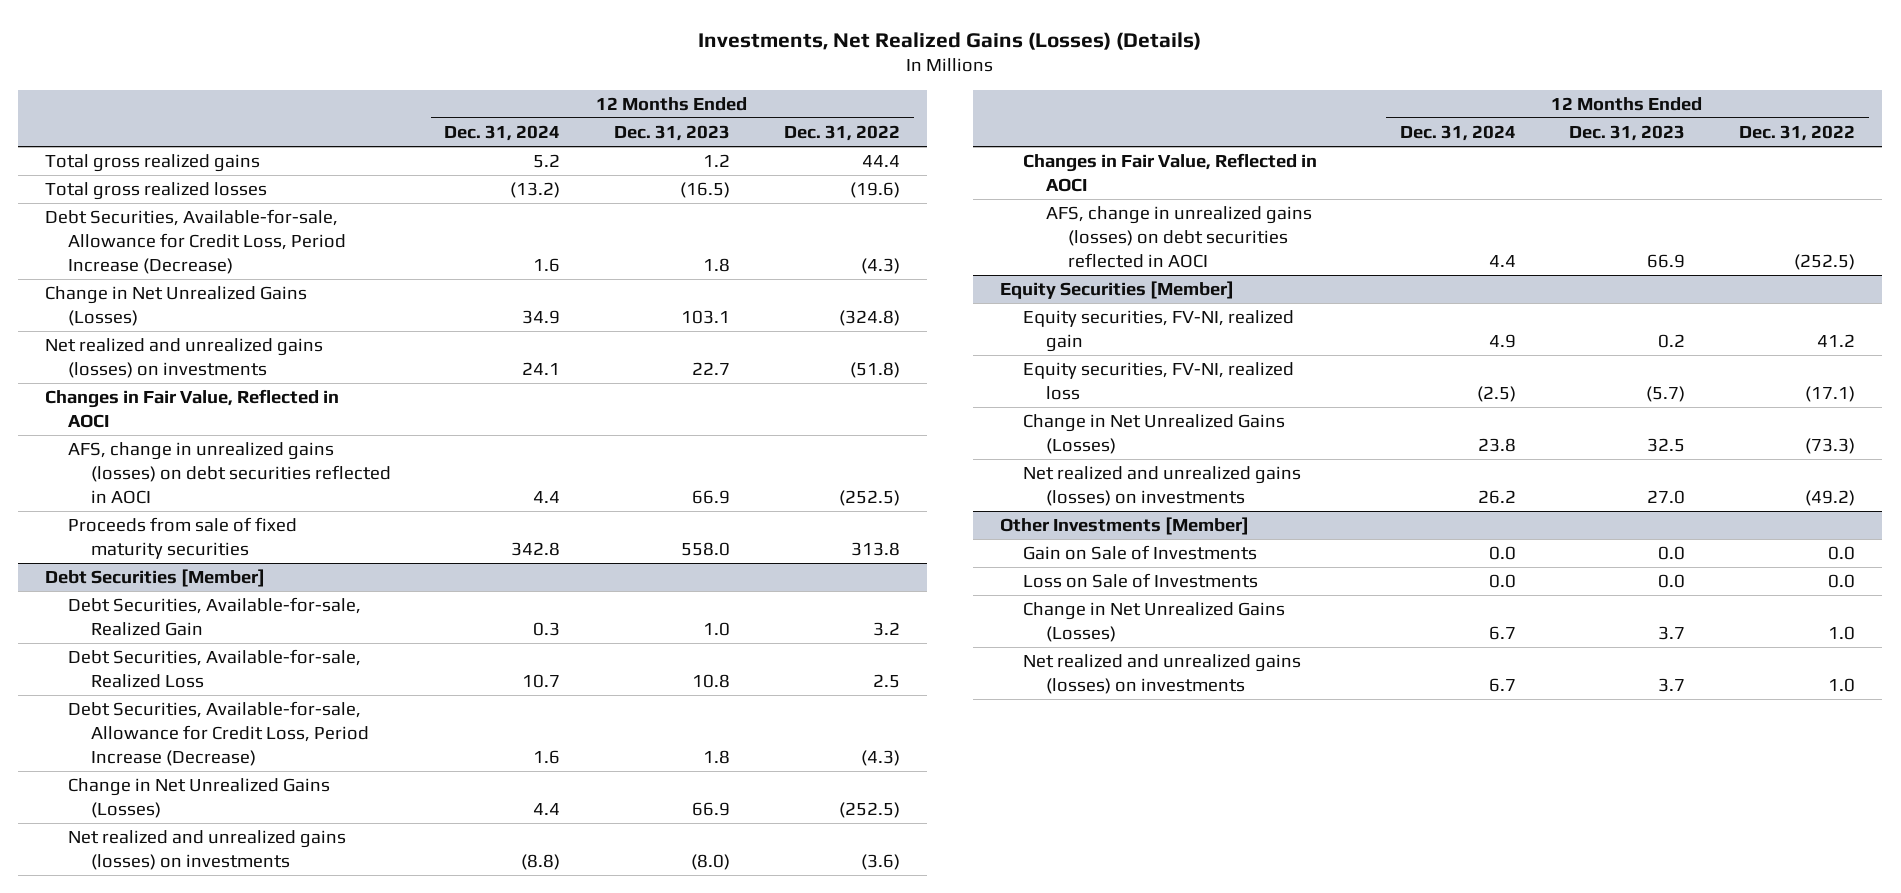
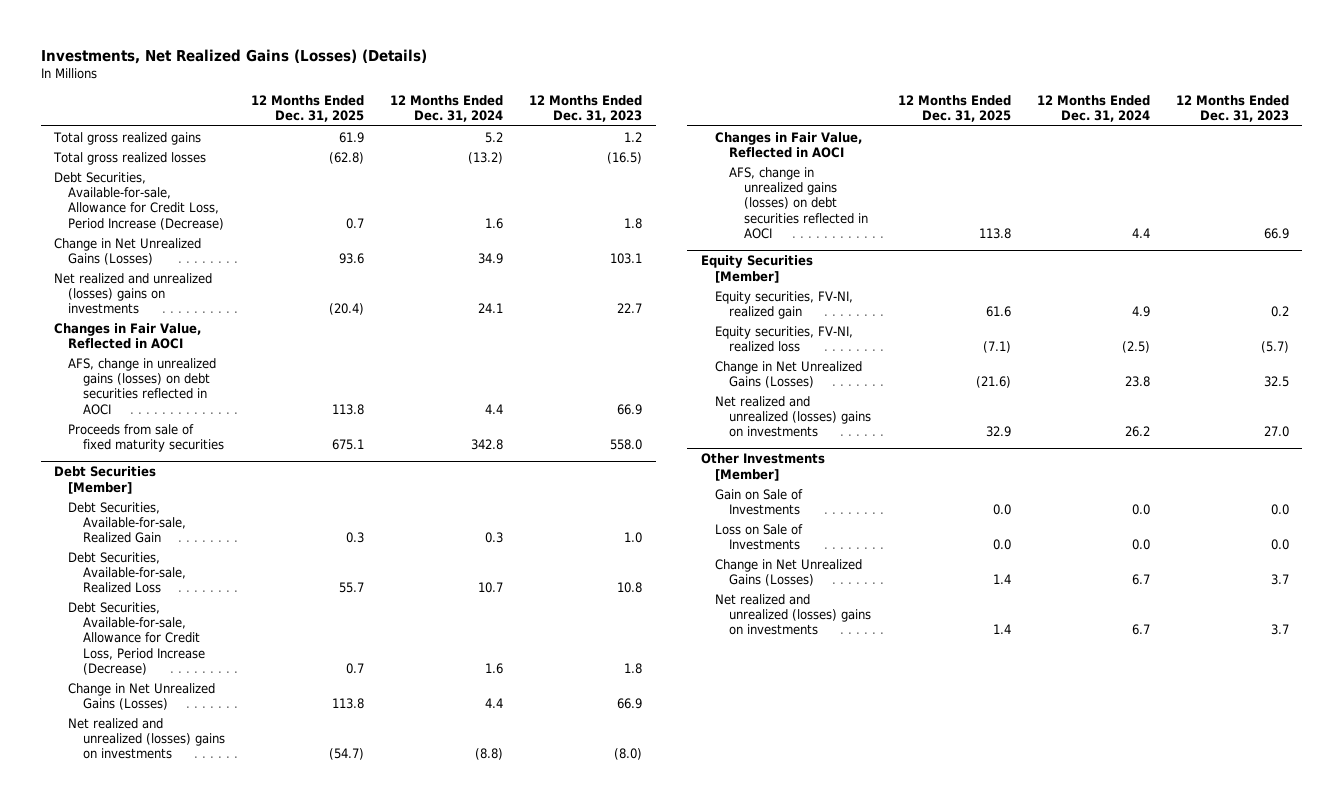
[784,124,901,141] Dec. 31, 2022 -> none
none -> [250,95,364,123] 12 Months Ended Dec. 31, 2025
[45,338,324,378] Net realized and unrealized gains (losses) on investments -> [53,272,212,315] Net realized and unrealized (losses) gains on investments
[67,830,346,870] Net realized and unrealized gains (losses) on investments -> [68,717,225,760] Net realized and unrealized (losses) gains on investments
[1022,466,1301,506] Net realized and unrealized gains (losses) on investments -> [714,395,872,438] Net realized and unrealized (losses) gains on investments
[1022,654,1301,694] Net realized and unrealized gains (losses) on investments -> [714,593,872,636] Net realized and unrealized (losses) gains on investments

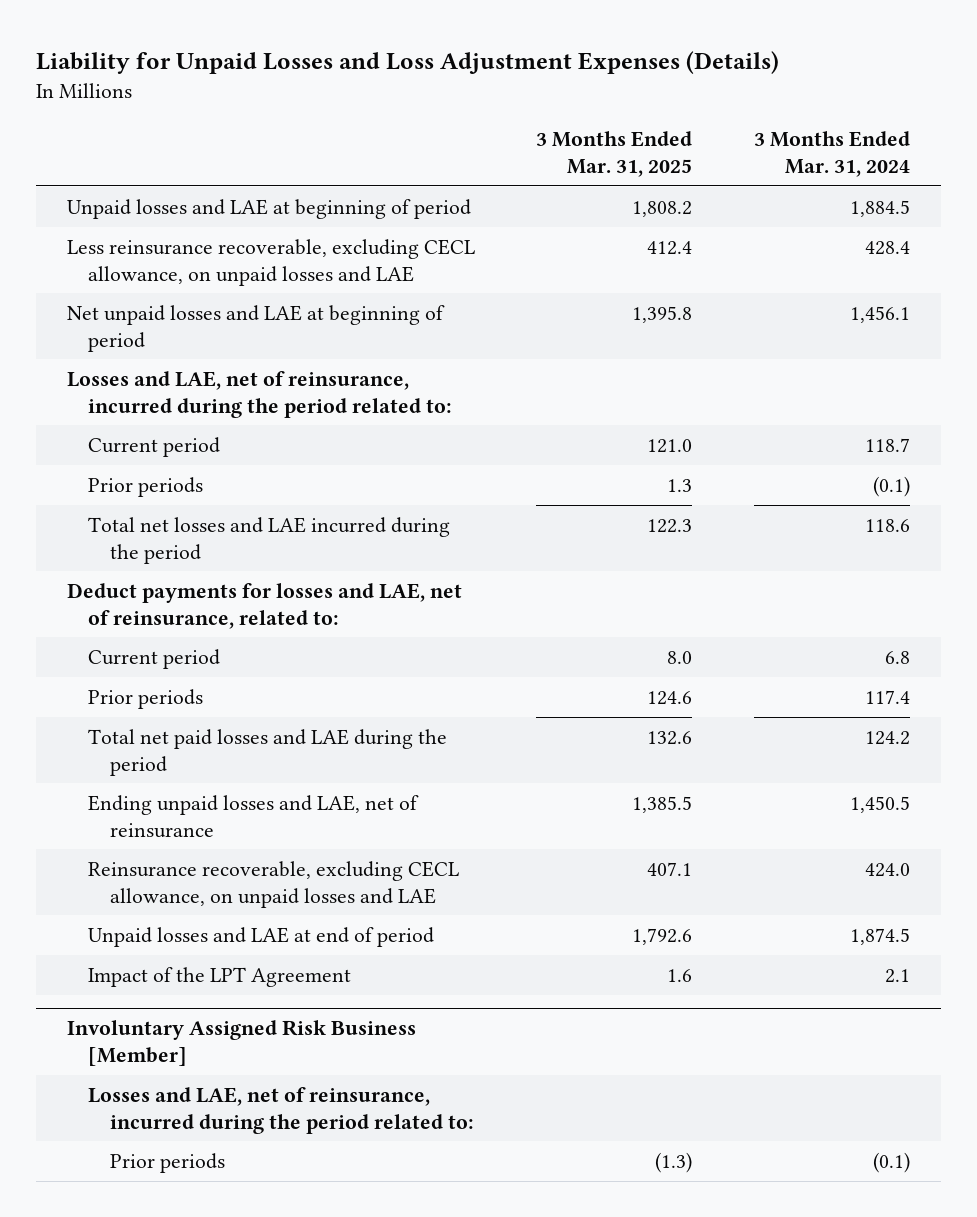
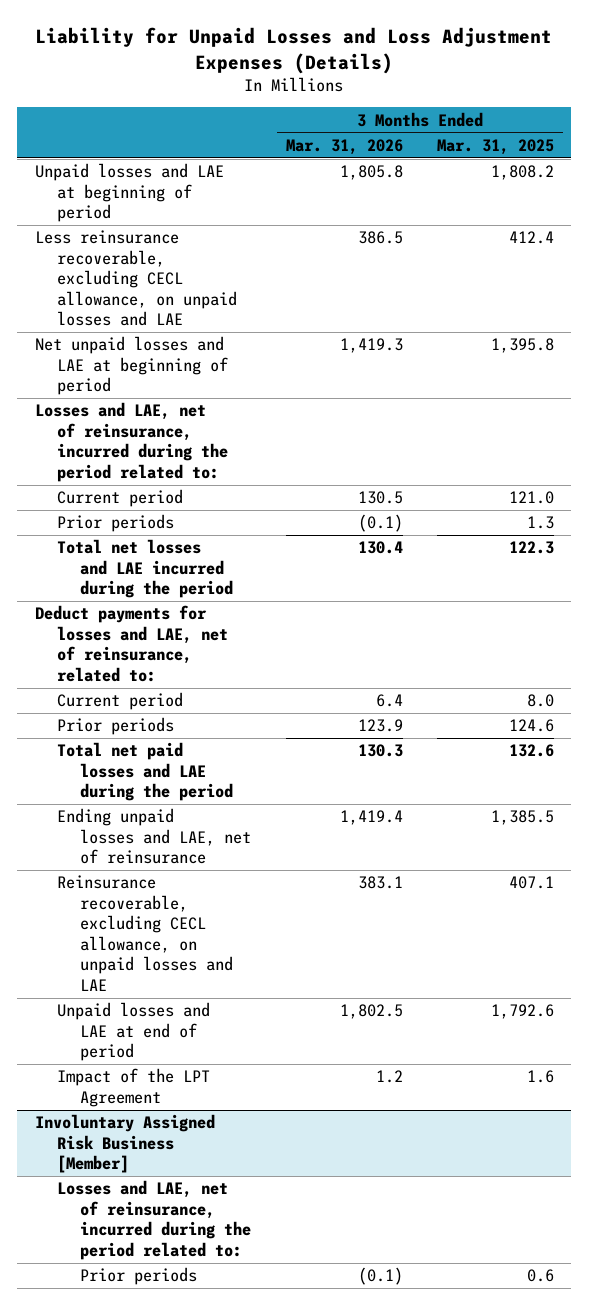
[754,131,911,178] 3 Months Ended Mar. 31, 2024 -> none
none -> [285,138,403,155] Mar. 31, 2026
[655,1151,693,1173] (1.3) -> [527,1269,555,1283] 0.6

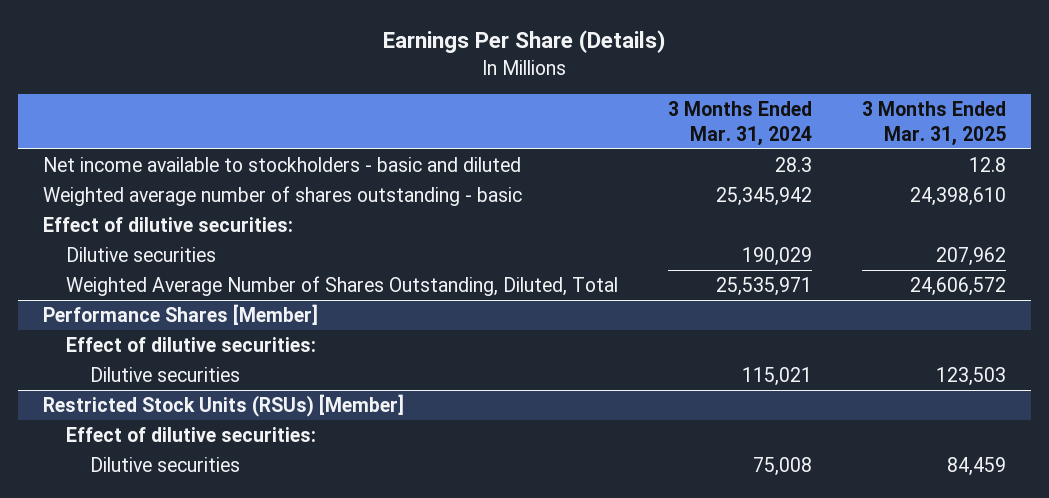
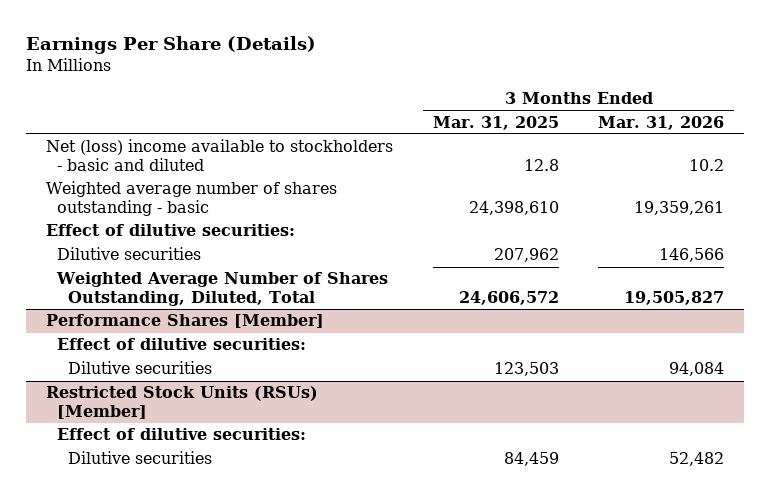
[668,101,813,146] 3 Months Ended Mar. 31, 2024 -> none
none -> [598,115,725,130] Mar. 31, 2026
[42,156,521,172] Net income available to stockholders - basic and diluted -> [46,139,394,172] Net (loss) income available to stockholders - basic and diluted

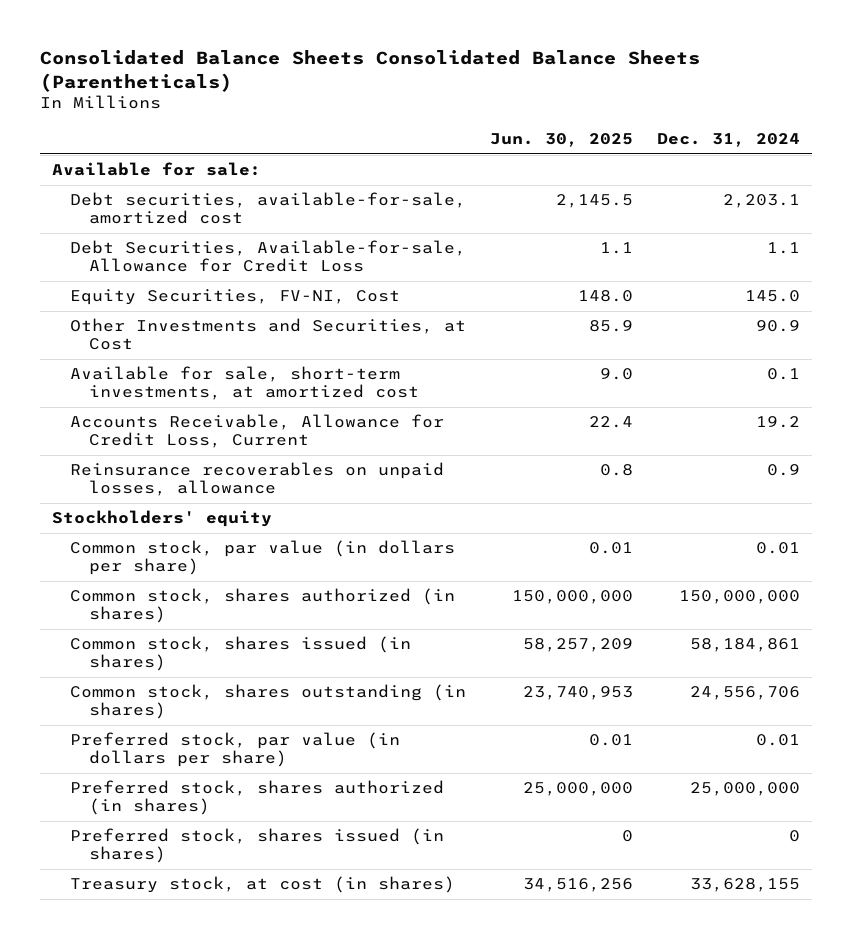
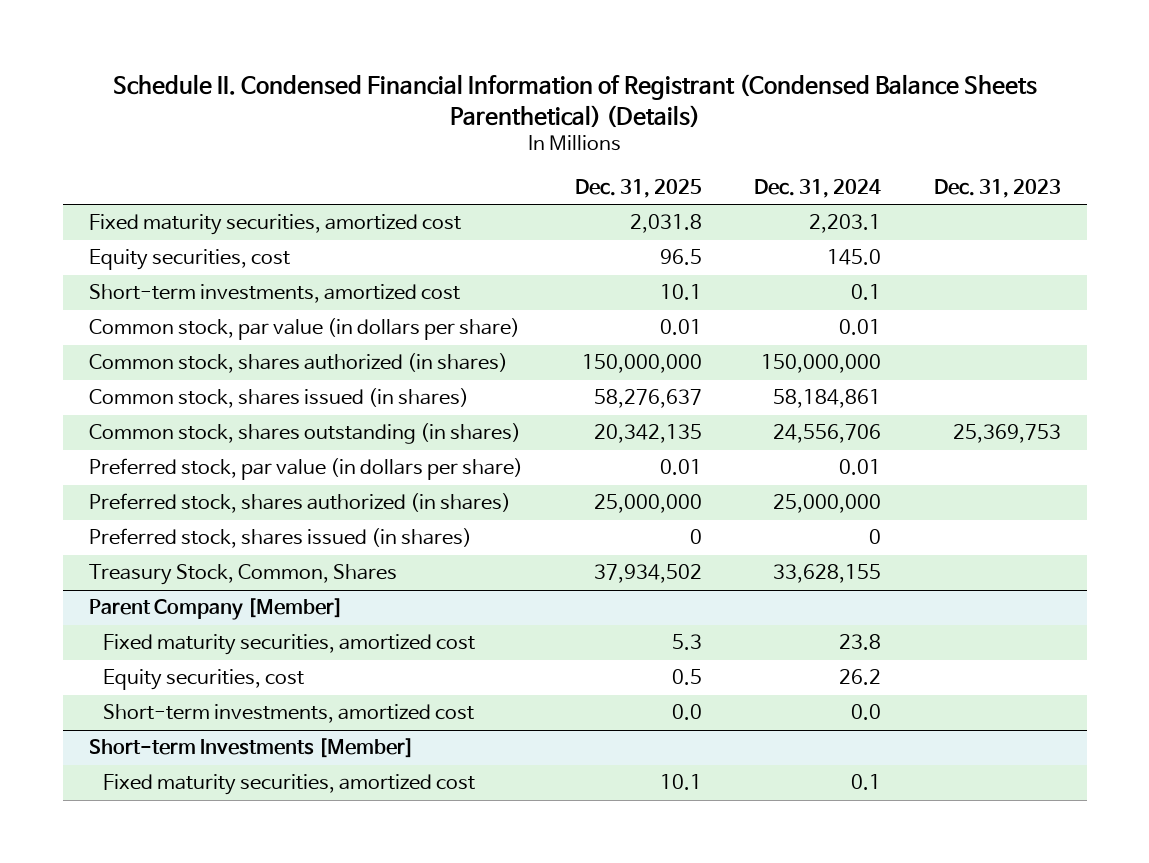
[39,49,700,92] Consolidated Balance Sheets Consolidated Balance Sheets (Parentheticals) -> [112,74,1037,128] Schedule II. Condensed Financial Information of Registrant (Condensed Balance Sheets Parenthetical) (Details)
[489,133,633,148] Jun. 30, 2025 -> none
none -> [575,179,703,199] Dec. 31, 2025
none -> [933,179,1061,199] Dec. 31, 2023
[51,162,261,177] Available for sale: -> none
[70,240,467,273] Debt Securities, Available-for-sale, Allowance for Credit Loss -> none
[70,318,467,351] Other Investments and Securities, at Cost -> none
[70,414,445,449] Accounts Receivable, Allowance for Credit Loss, Current -> none
[70,462,445,497] Reinsurance recoverables on unpaid losses, allowance -> none
[51,510,272,528] Stockholders' equity -> none
[70,192,467,225] Debt securities, available-for-sale, amortized cost -> [88,214,461,236] Fixed maturity securities, amortized cost
[70,289,401,306] Equity Securities, FV-NI, Cost -> [88,249,290,271] Equity securities, cost
[70,366,419,401] Available for sale, short-term investments, at amortized cost -> [88,284,460,304] Short-term investments, amortized cost
[70,876,456,894] Treasury stock, at cost (in shares) -> [88,564,397,586] Treasury Stock, Common, Shares
none -> [88,598,343,621] Parent Company [Member]
none -> [102,634,475,656] Fixed maturity securities, amortized cost
none -> [102,669,304,691] Equity securities, cost
none -> [102,704,474,724] Short-term investments, amortized cost
none -> [88,738,414,759] Short-term Investments [Member]
none -> [102,774,475,796] Fixed maturity securities, amortized cost

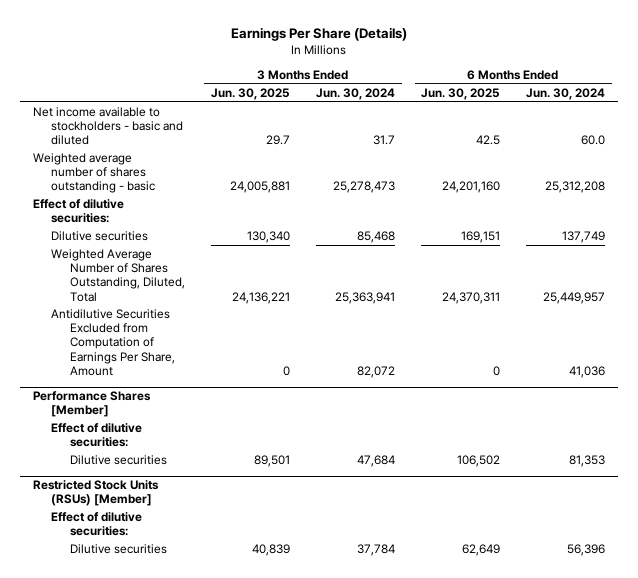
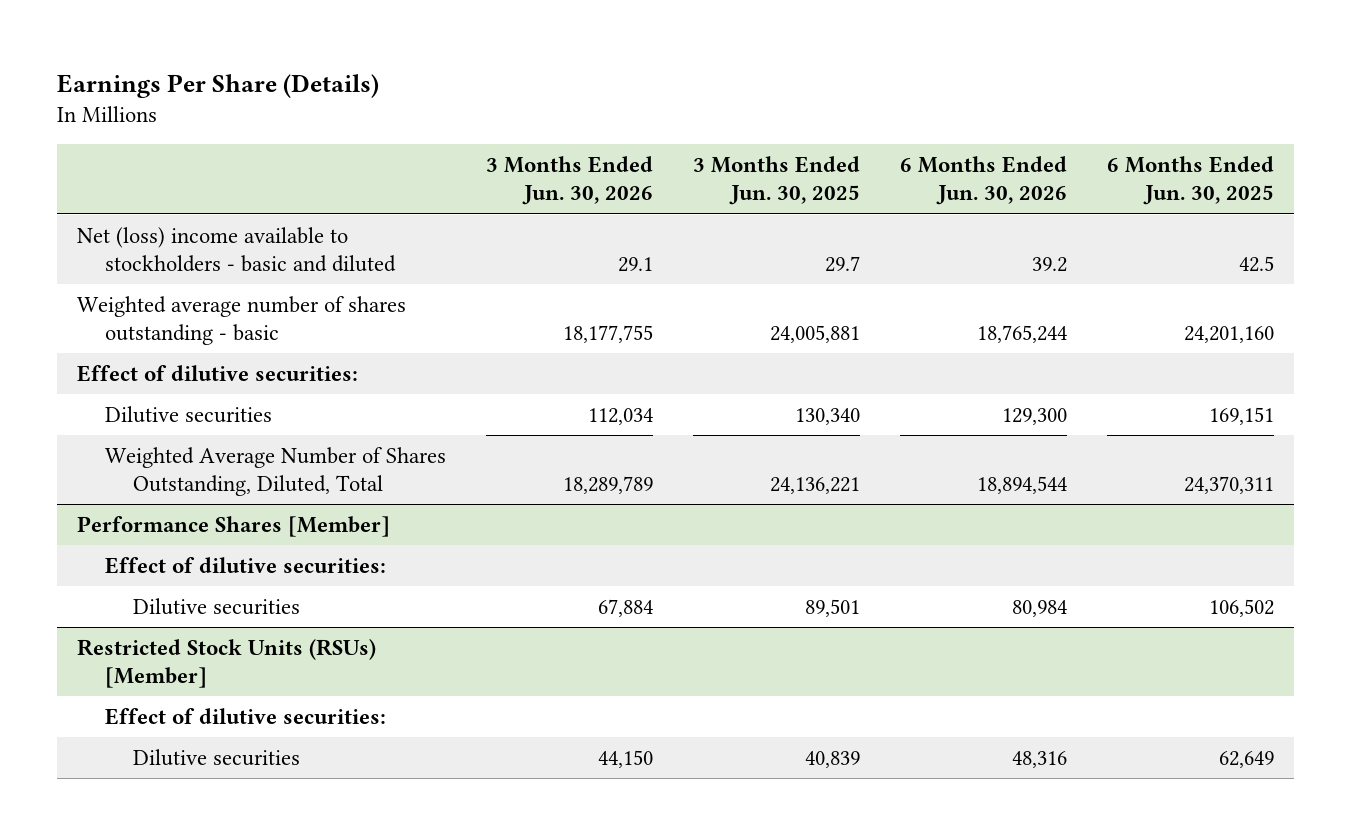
[315,87,395,100] Jun. 30, 2024 -> none
[526,87,606,100] Jun. 30, 2024 -> none
none -> [486,156,654,206] 3 Months Ended Jun. 30, 2026
none -> [900,156,1068,206] 6 Months Ended Jun. 30, 2026
[32,107,184,146] Net income available to stockholders - basic and diluted -> [77,226,396,272] Net (loss) income available to stockholders - basic and diluted
[51,309,175,376] Antidilutive Securities Excluded from Computation of Earnings Per Share, Amount -> none

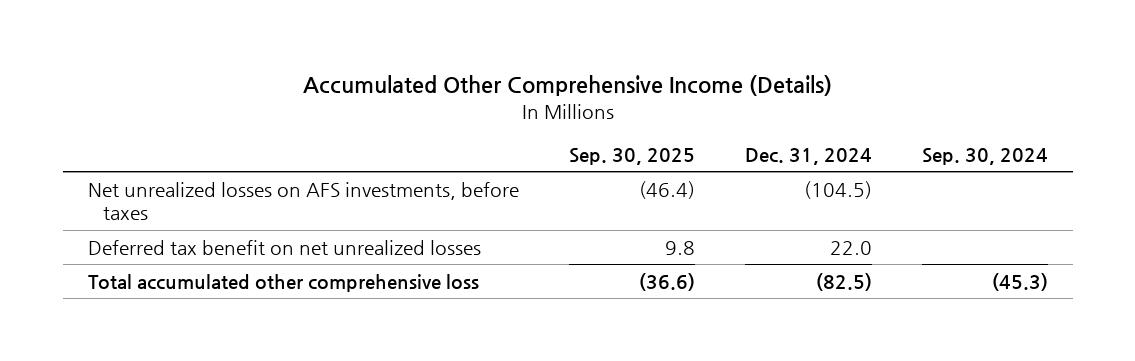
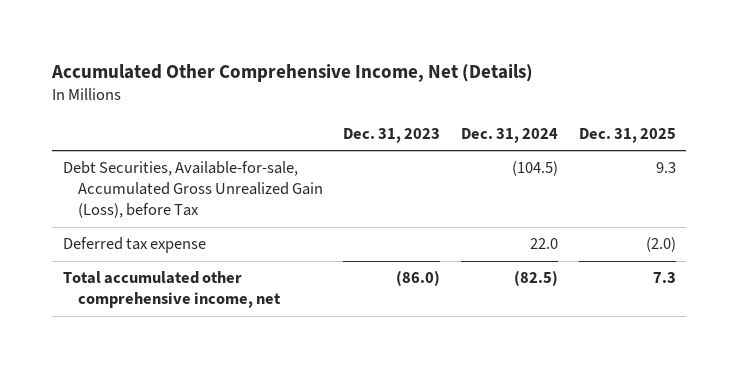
[302,75,832,97] Accumulated Other Comprehensive Income (Details) -> [51,63,534,82] Accumulated Other Comprehensive Income, Net (Details)
[568,147,695,165] Sep. 30, 2025 -> none
[921,147,1048,165] Sep. 30, 2024 -> none
none -> [343,127,441,143] Dec. 31, 2023
none -> [579,127,677,143] Dec. 31, 2025
[87,181,519,221] Net unrealized losses on AFS investments, before taxes -> [62,161,323,219] Debt Securities, Available-for-sale, Accumulated Gross Unrealized Gain (Loss), before Tax
[87,239,481,255] Deferred tax benefit on net unrealized losses -> [62,237,206,254] Deferred tax expense
[87,273,479,292] Total accumulated other comprehensive loss -> [62,271,281,309] Total accumulated other comprehensive income, net

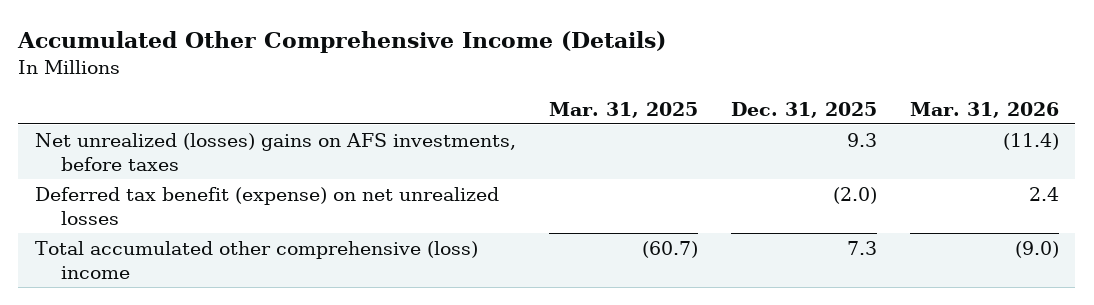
[51,63,534,82] Accumulated Other Comprehensive Income, Net (Details) -> [17,31,667,54] Accumulated Other Comprehensive Income (Details)
[343,127,441,143] Dec. 31, 2023 -> none
[461,127,559,143] Dec. 31, 2024 -> none
none -> [548,101,698,118] Mar. 31, 2025
none -> [909,101,1059,118] Mar. 31, 2026
[62,161,323,219] Debt Securities, Available-for-sale, Accumulated Gross Unrealized Gain (Loss), before Tax -> none
none -> [34,133,516,171] Net unrealized (losses) gains on AFS investments, before taxes
[62,237,206,254] Deferred tax expense -> [34,187,499,225] Deferred tax benefit (expense) on net unrealized losses
[62,271,281,309] Total accumulated other comprehensive income, net -> [34,241,478,279] Total accumulated other comprehensive (loss) income

